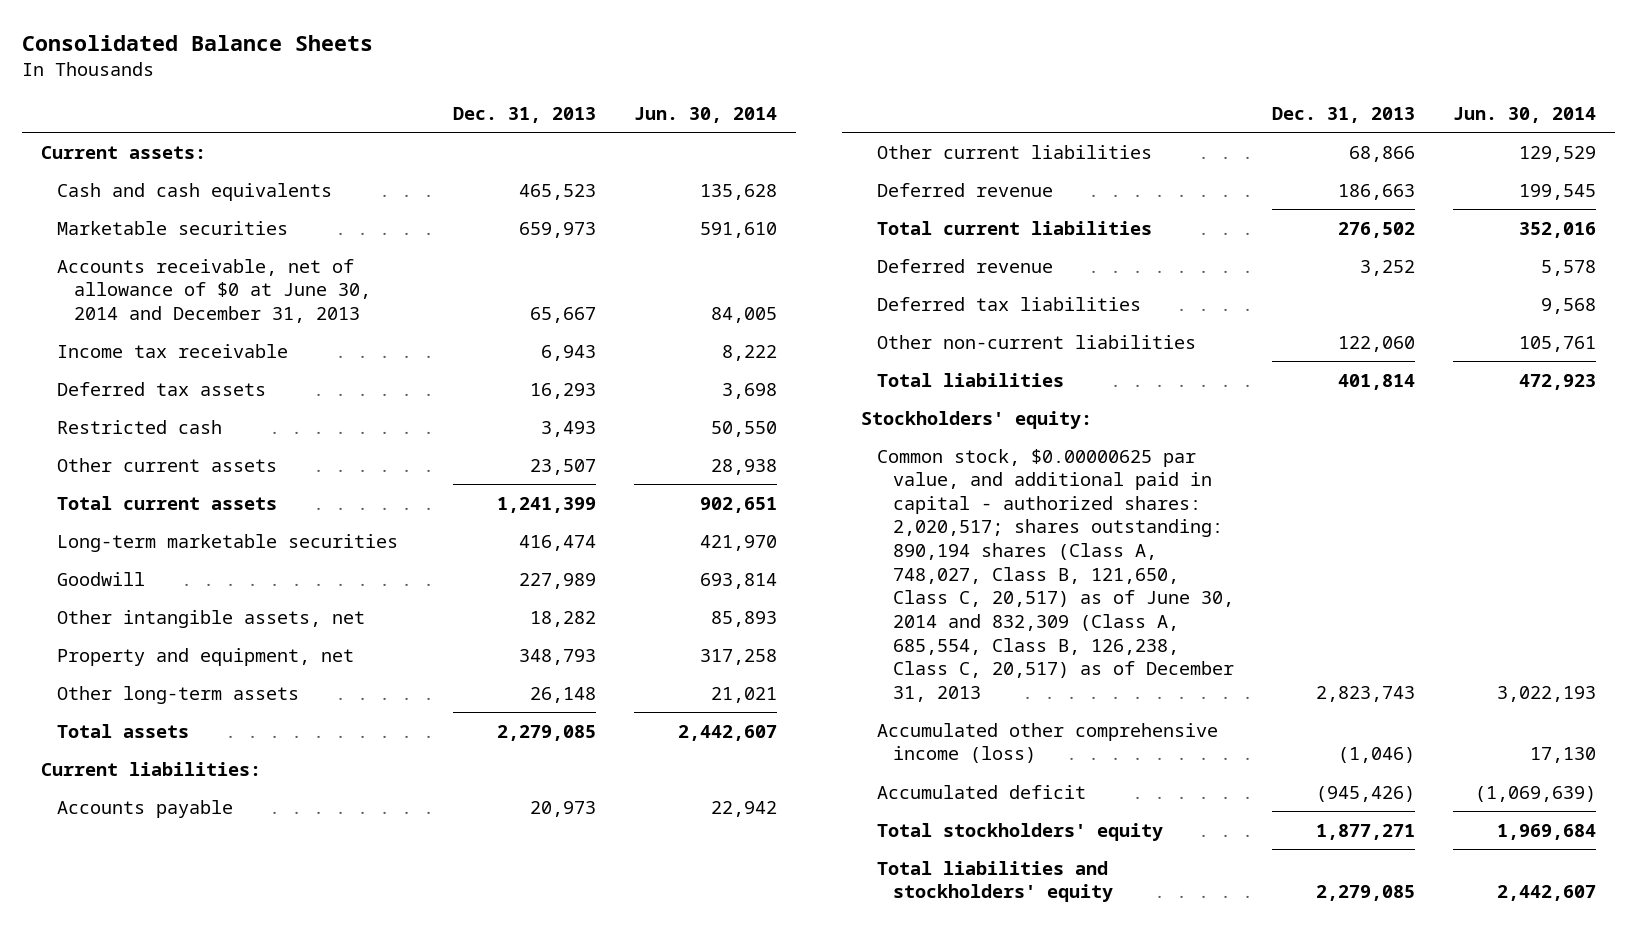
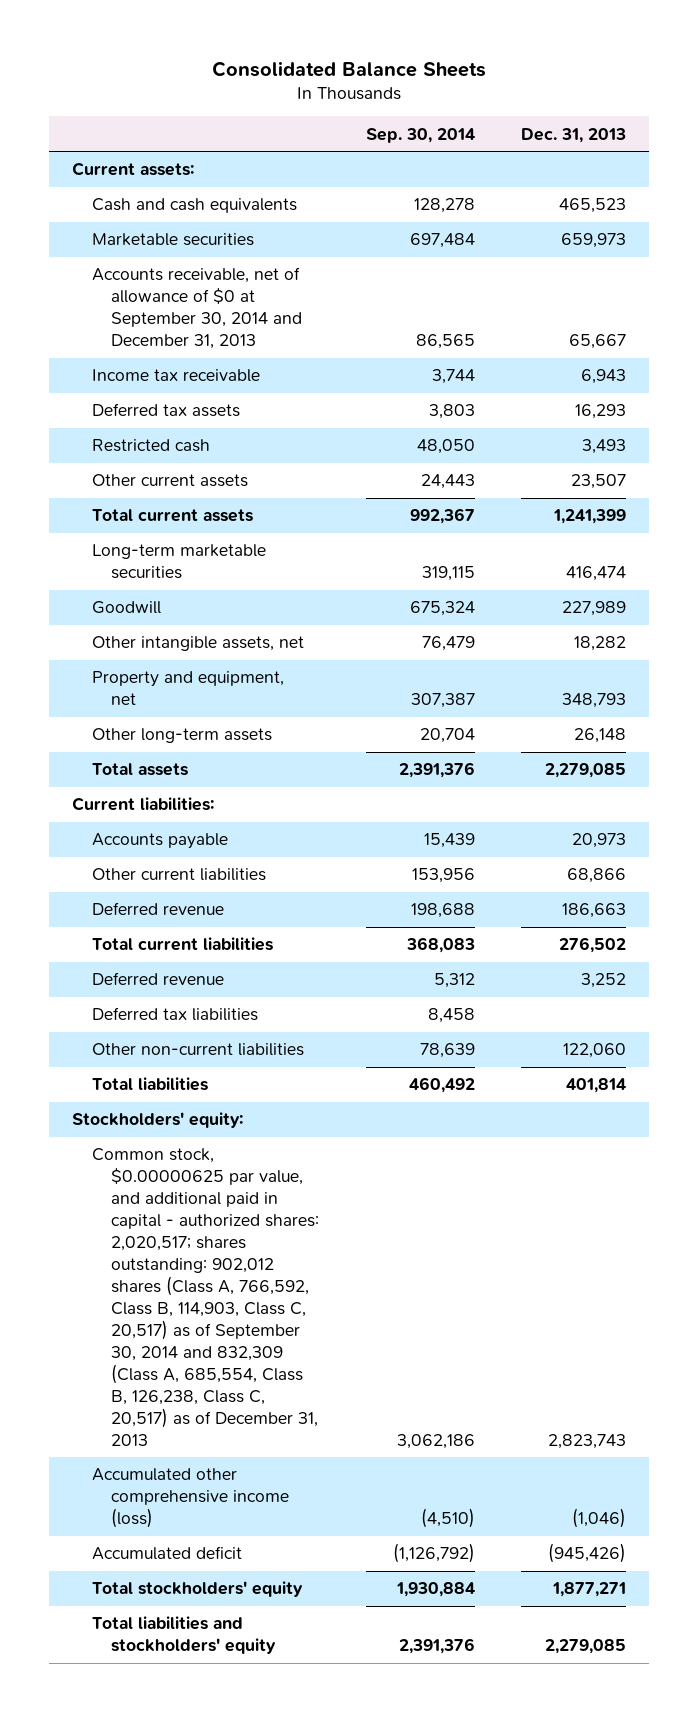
[633,107,777,124] Jun. 30, 2014 -> none
none -> [365,127,475,143] Sep. 30, 2014
[57,258,371,323] Accounts receivable, net of allowance of $0 at June 30, 2014 and December 31, 2013 -> [91,267,303,350] Accounts receivable, net of allowance of $0 at September 30, 2014 and December 31, 2013
[877,448,1235,702] Common stock, $0.00000625 par value, and additional paid in capital - authorized shares: 2,020,517; shares outstanding: 890,194 shares (Class A, 748,027, Class B, 121,650, Class C, 20,517) as of June 30, 2014 and 832,309 (Class A, 685,554, Class B, 126,238, Class C, 20,517) as of December 31, 2013 -> [91,1148,320,1446] Common stock, $0.00000625 par value, and additional paid in capital - authorized shares: 2,020,517; shares outstanding: 902,012 shares (Class A, 766,592, Class B, 114,903, Class C, 20,517) as of September 30, 2014 and 832,309 (Class A, 685,554, Class B, 126,238, Class C, 20,517) as of December 31, 2013

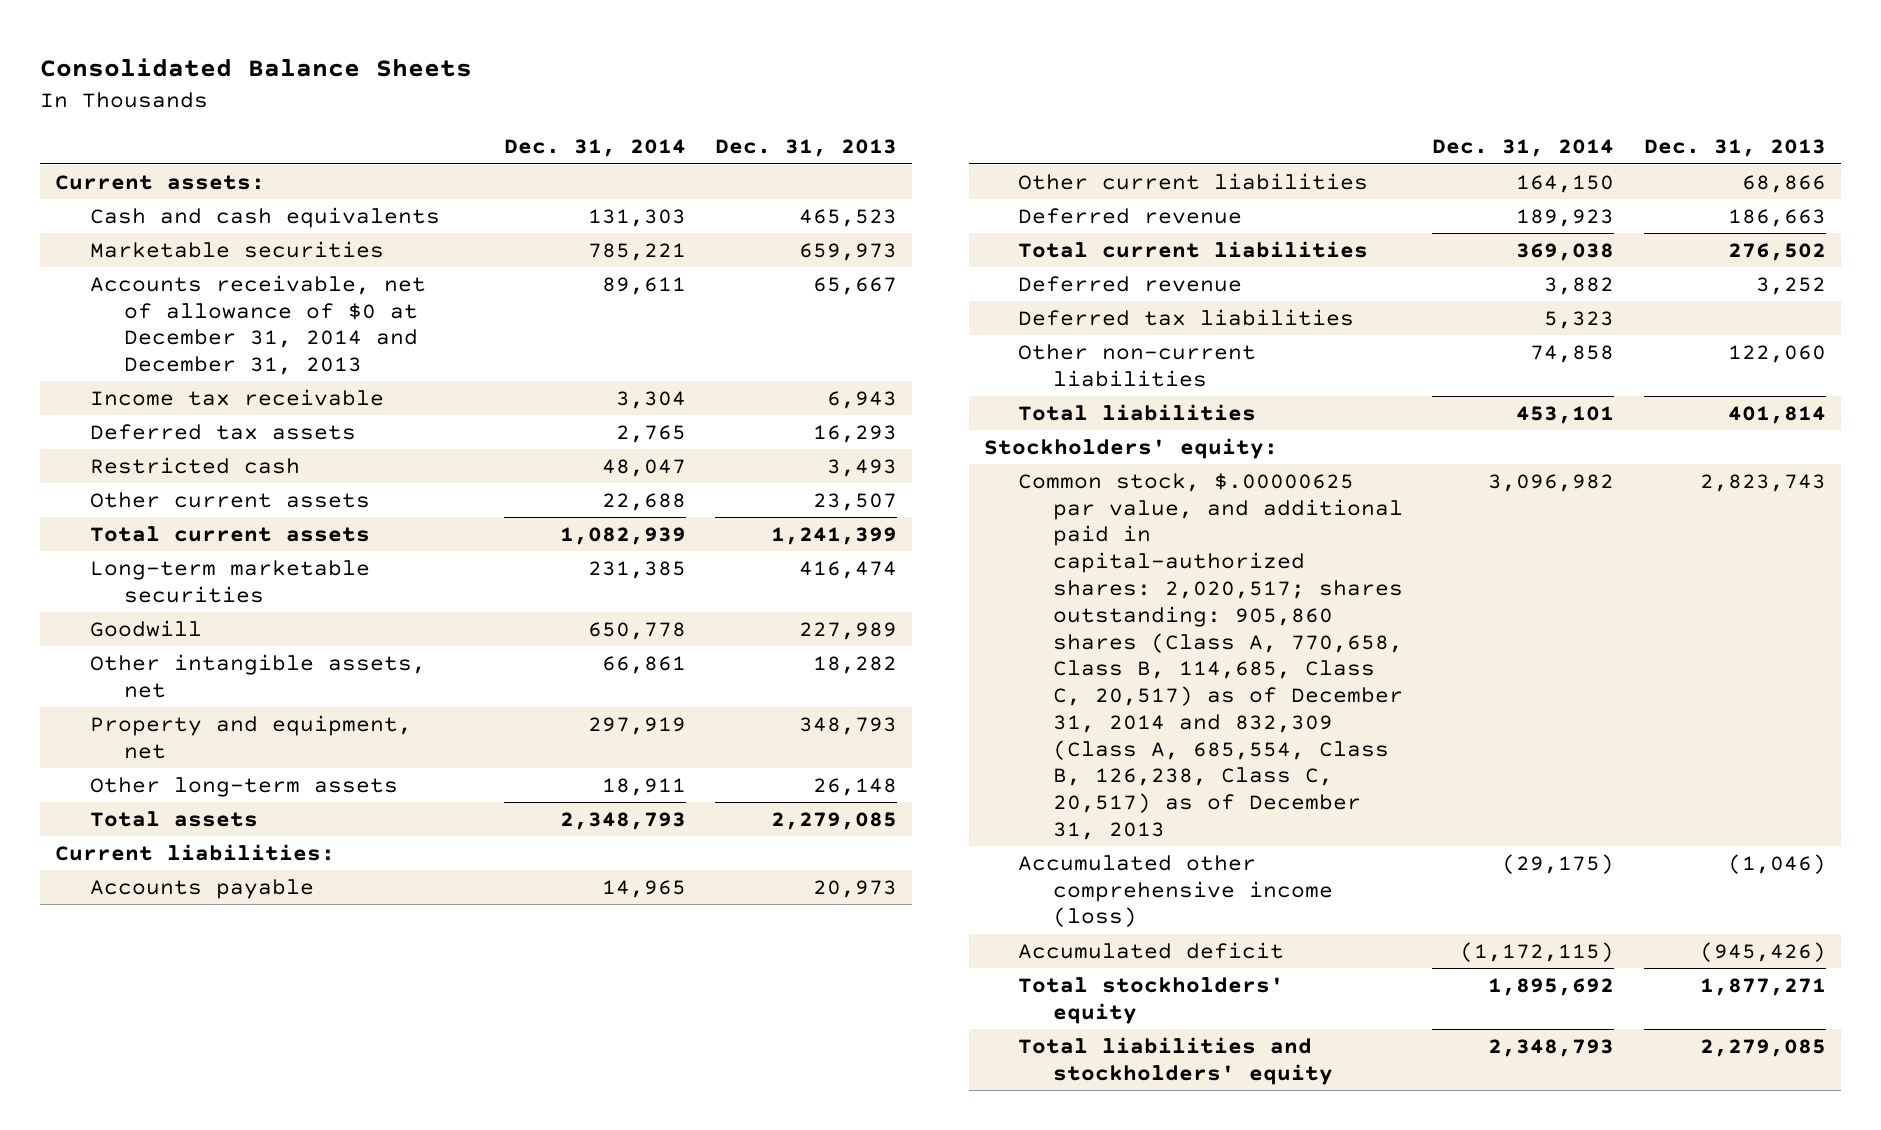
[365,127,475,143] Sep. 30, 2014 -> none
none -> [503,139,686,158] Dec. 31, 2014
[91,267,303,350] Accounts receivable, net of allowance of $0 at September 30, 2014 and December 31, 2013 -> [89,274,426,376] Accounts receivable, net of allowance of $0 at December 31, 2014 and December 31, 2013
[91,1148,320,1446] Common stock, $0.00000625 par value, and additional paid in capital - authorized shares: 2,020,517; shares outstanding: 902,012 shares (Class A, 766,592, Class B, 114,903, Class C, 20,517) as of September 30, 2014 and 832,309 (Class A, 685,554, Class B, 126,238, Class C, 20,517) as of December 31, 2013 -> [1018,472,1403,841] Common stock, $.00000625 par value, and additional paid in capital-authorized shares: 2,020,517; shares outstanding: 905,860 shares (Class A, 770,658, Class B, 114,685, Class C, 20,517) as of December 31, 2014 and 832,309 (Class A, 685,554, Class B, 126,238, Class C, 20,517) as of December 31, 2013

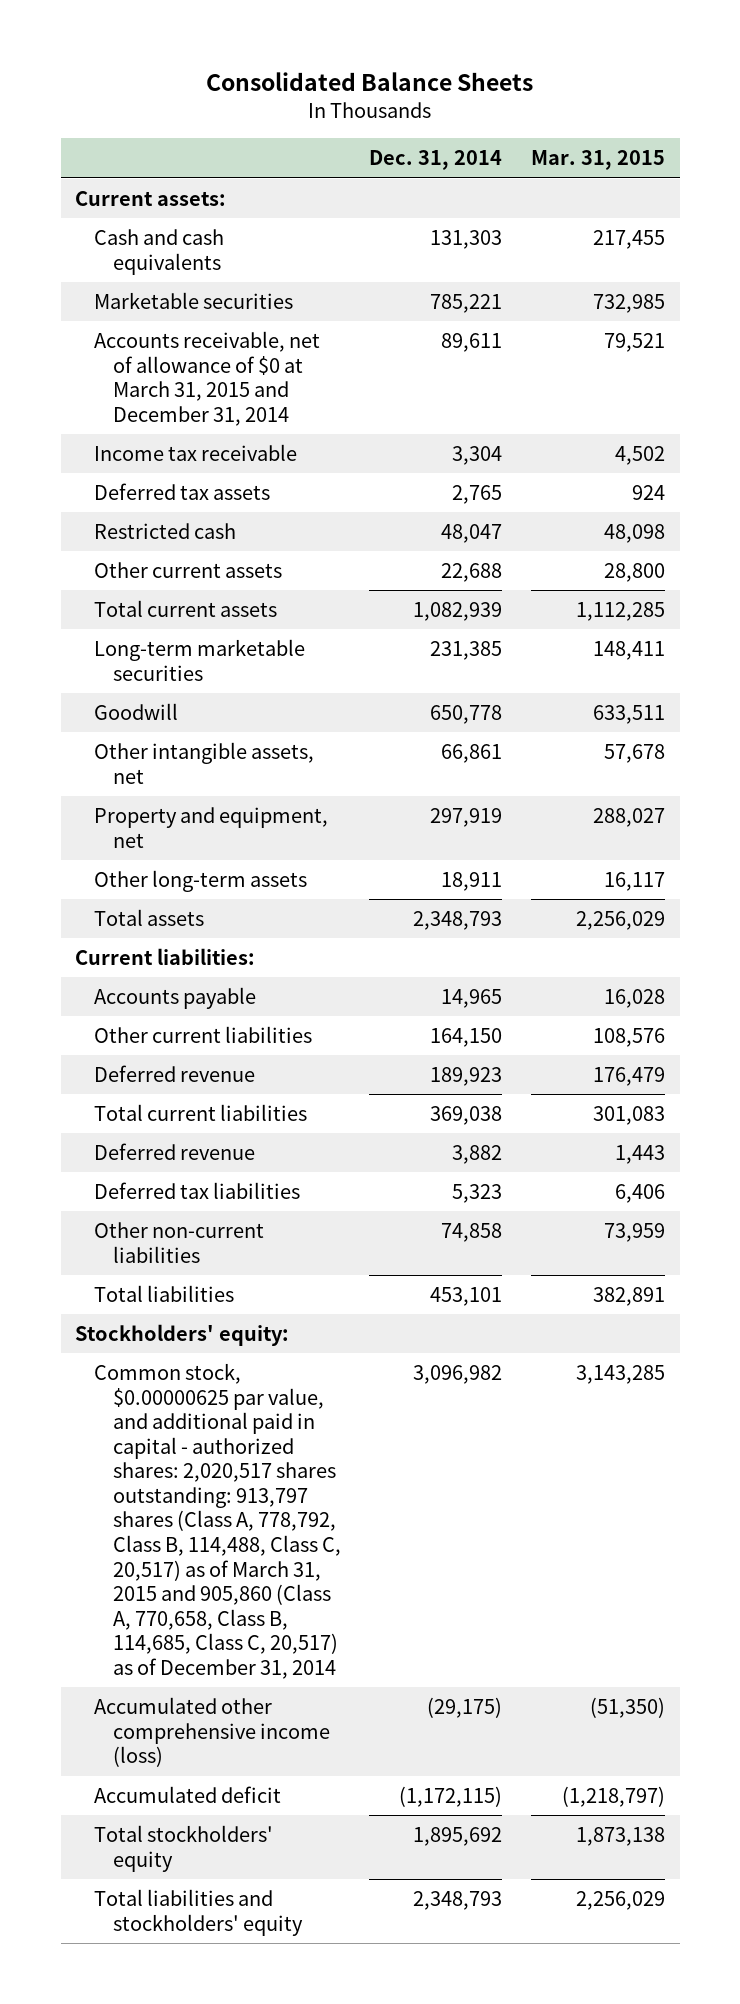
[715,139,898,158] Dec. 31, 2013 -> none
none -> [531,150,666,171] Mar. 31, 2015
[89,274,426,376] Accounts receivable, net of allowance of $0 at December 31, 2014 and December 31, 2013 -> [93,330,320,426] Accounts receivable, net of allowance of $0 at March 31, 2015 and December 31, 2014
[1018,472,1403,841] Common stock, $.00000625 par value, and additional paid in capital-authorized shares: 2,020,517; shares outstanding: 905,860 shares (Class A, 770,658, Class B, 114,685, Class C, 20,517) as of December 31, 2014 and 832,309 (Class A, 685,554, Class B, 126,238, Class C, 20,517) as of December 31, 2013 -> [93,1362,341,1680] Common stock, $0.00000625 par value, and additional paid in capital - authorized shares: 2,020,517 shares outstanding: 913,797 shares (Class A, 778,792, Class B, 114,488, Class C, 20,517) as of March 31, 2015 and 905,860 (Class A, 770,658, Class B, 114,685, Class C, 20,517) as of December 31, 2014

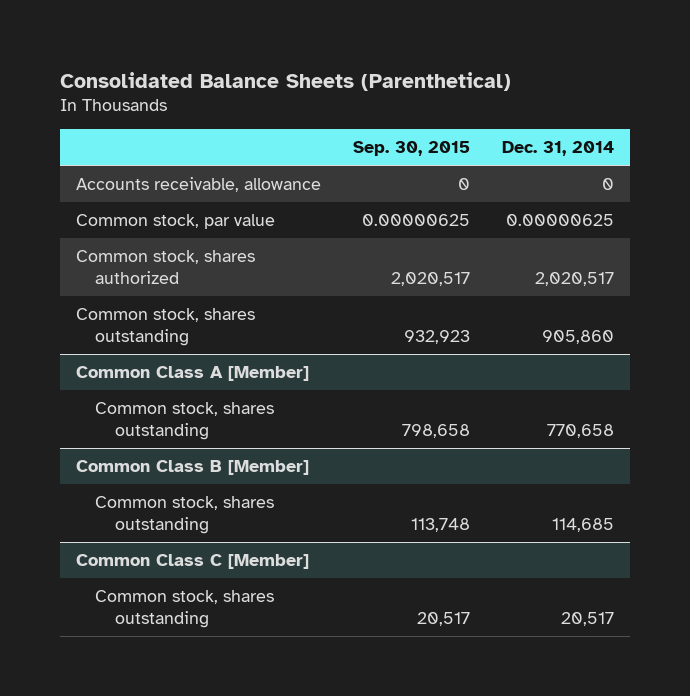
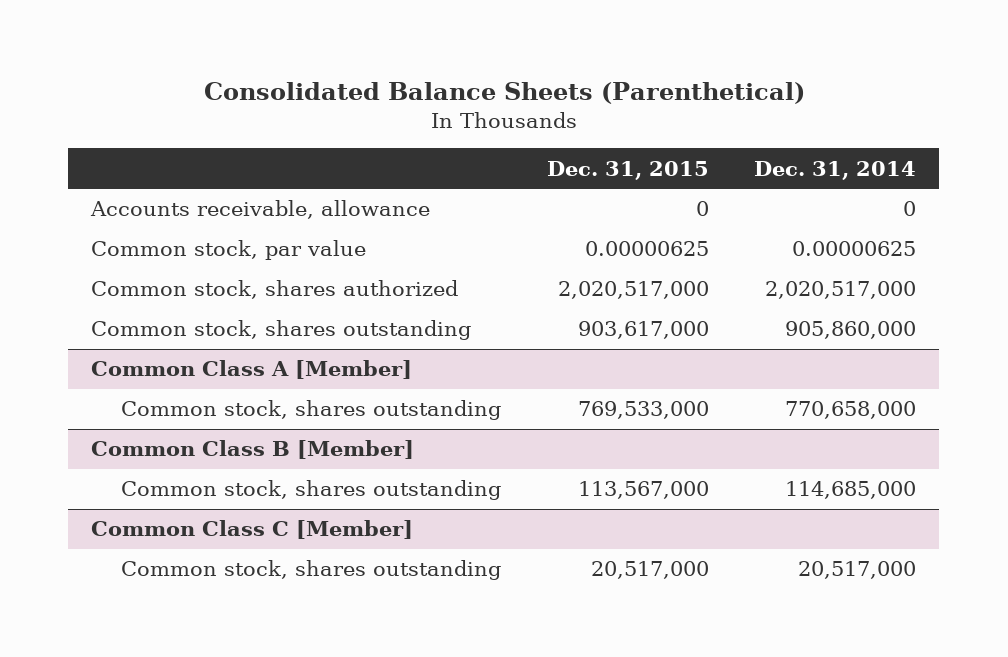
[353,141,471,157] Sep. 30, 2015 -> none
none -> [546,160,709,180] Dec. 31, 2015
[535,272,615,287] 2,020,517 -> [765,281,917,300] 2,020,517,000
[542,330,615,345] 905,860 -> [785,321,917,340] 905,860,000
[547,424,615,439] 770,658 -> [785,401,917,420] 770,658,000
[552,518,615,533] 114,685 -> [785,481,917,500] 114,685,000
[561,612,615,627] 20,517 -> [798,561,917,580] 20,517,000

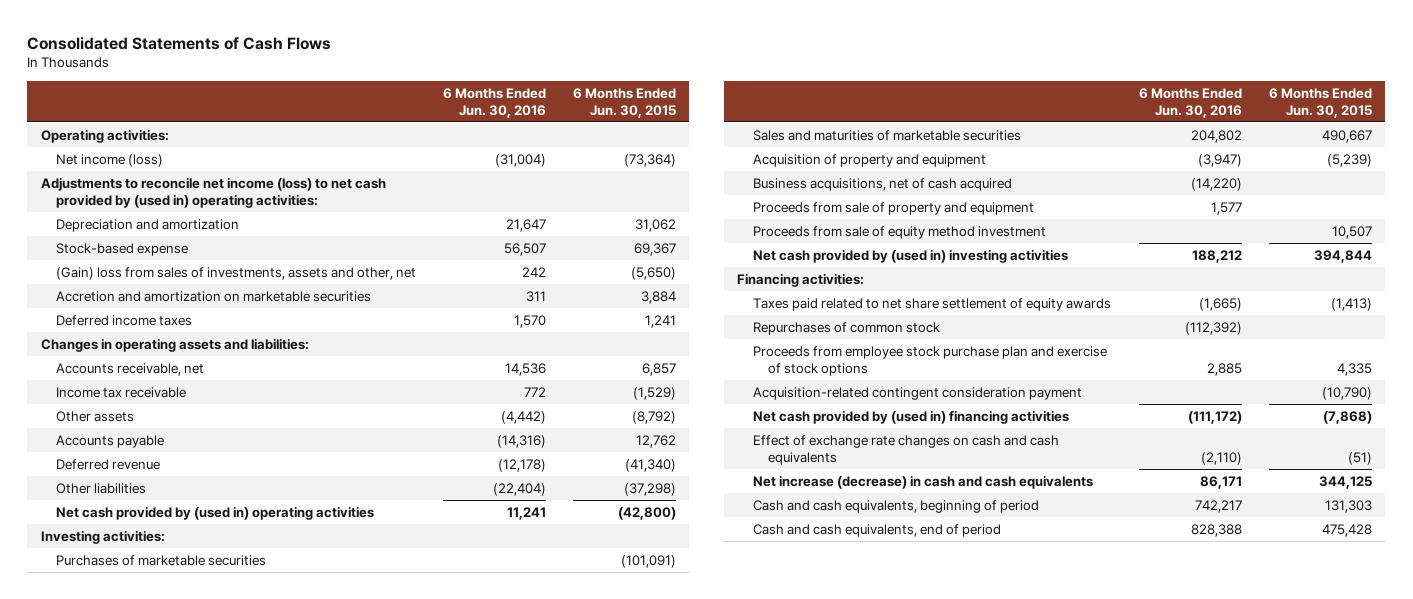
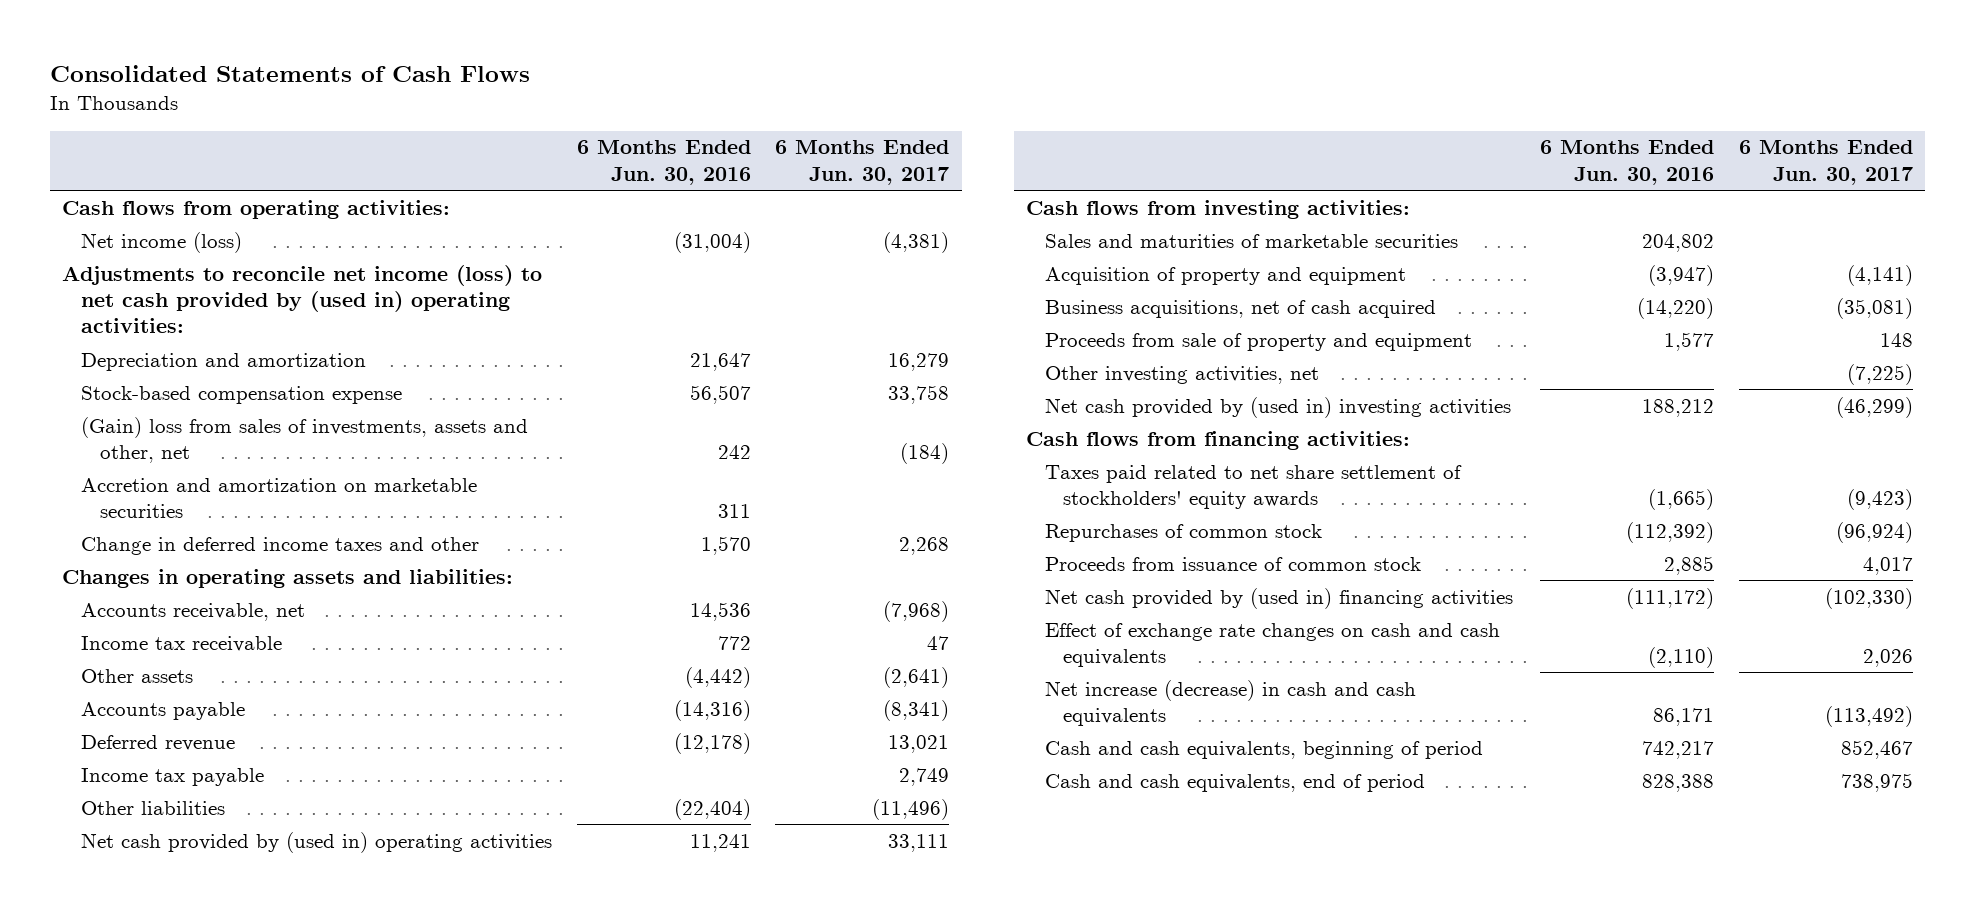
[572,87,676,118] 6 Months Ended Jun. 30, 2015 -> none
none -> [775,140,950,185] 6 Months Ended Jun. 30, 2017
[40,128,169,143] Operating activities: -> [62,199,451,219] Cash flows from operating activities:
[56,242,189,256] Stock-based expense -> [80,385,402,404] Stock-based compensation expense
[56,314,193,326] Deferred income taxes -> [80,536,479,555] Change in deferred income taxes and other
none -> [80,767,264,786] Income tax payable
[56,554,267,566] Purchases of marketable securities -> none
[40,529,165,544] Investing activities: -> [1025,199,1410,219] Cash flows from investing activities:
[752,225,1046,239] Proceeds from sale of equity method investment -> none
none -> [1044,365,1319,384] Other investing activities, net
[736,272,864,287] Financing activities: -> [1025,430,1410,450] Cash flows from financing activities:
[752,297,1111,311] Taxes paid related to net share settlement of equity awards -> [1044,464,1462,509] Taxes paid related to net share settlement of stockholders' equity awards
[752,386,1082,400] Acquisition-related contingent consideration payment -> none
[752,345,1107,376] Proceeds from employee stock purchase plan and exercise of stock options -> [1044,556,1421,571] Proceeds from issuance of common stock

